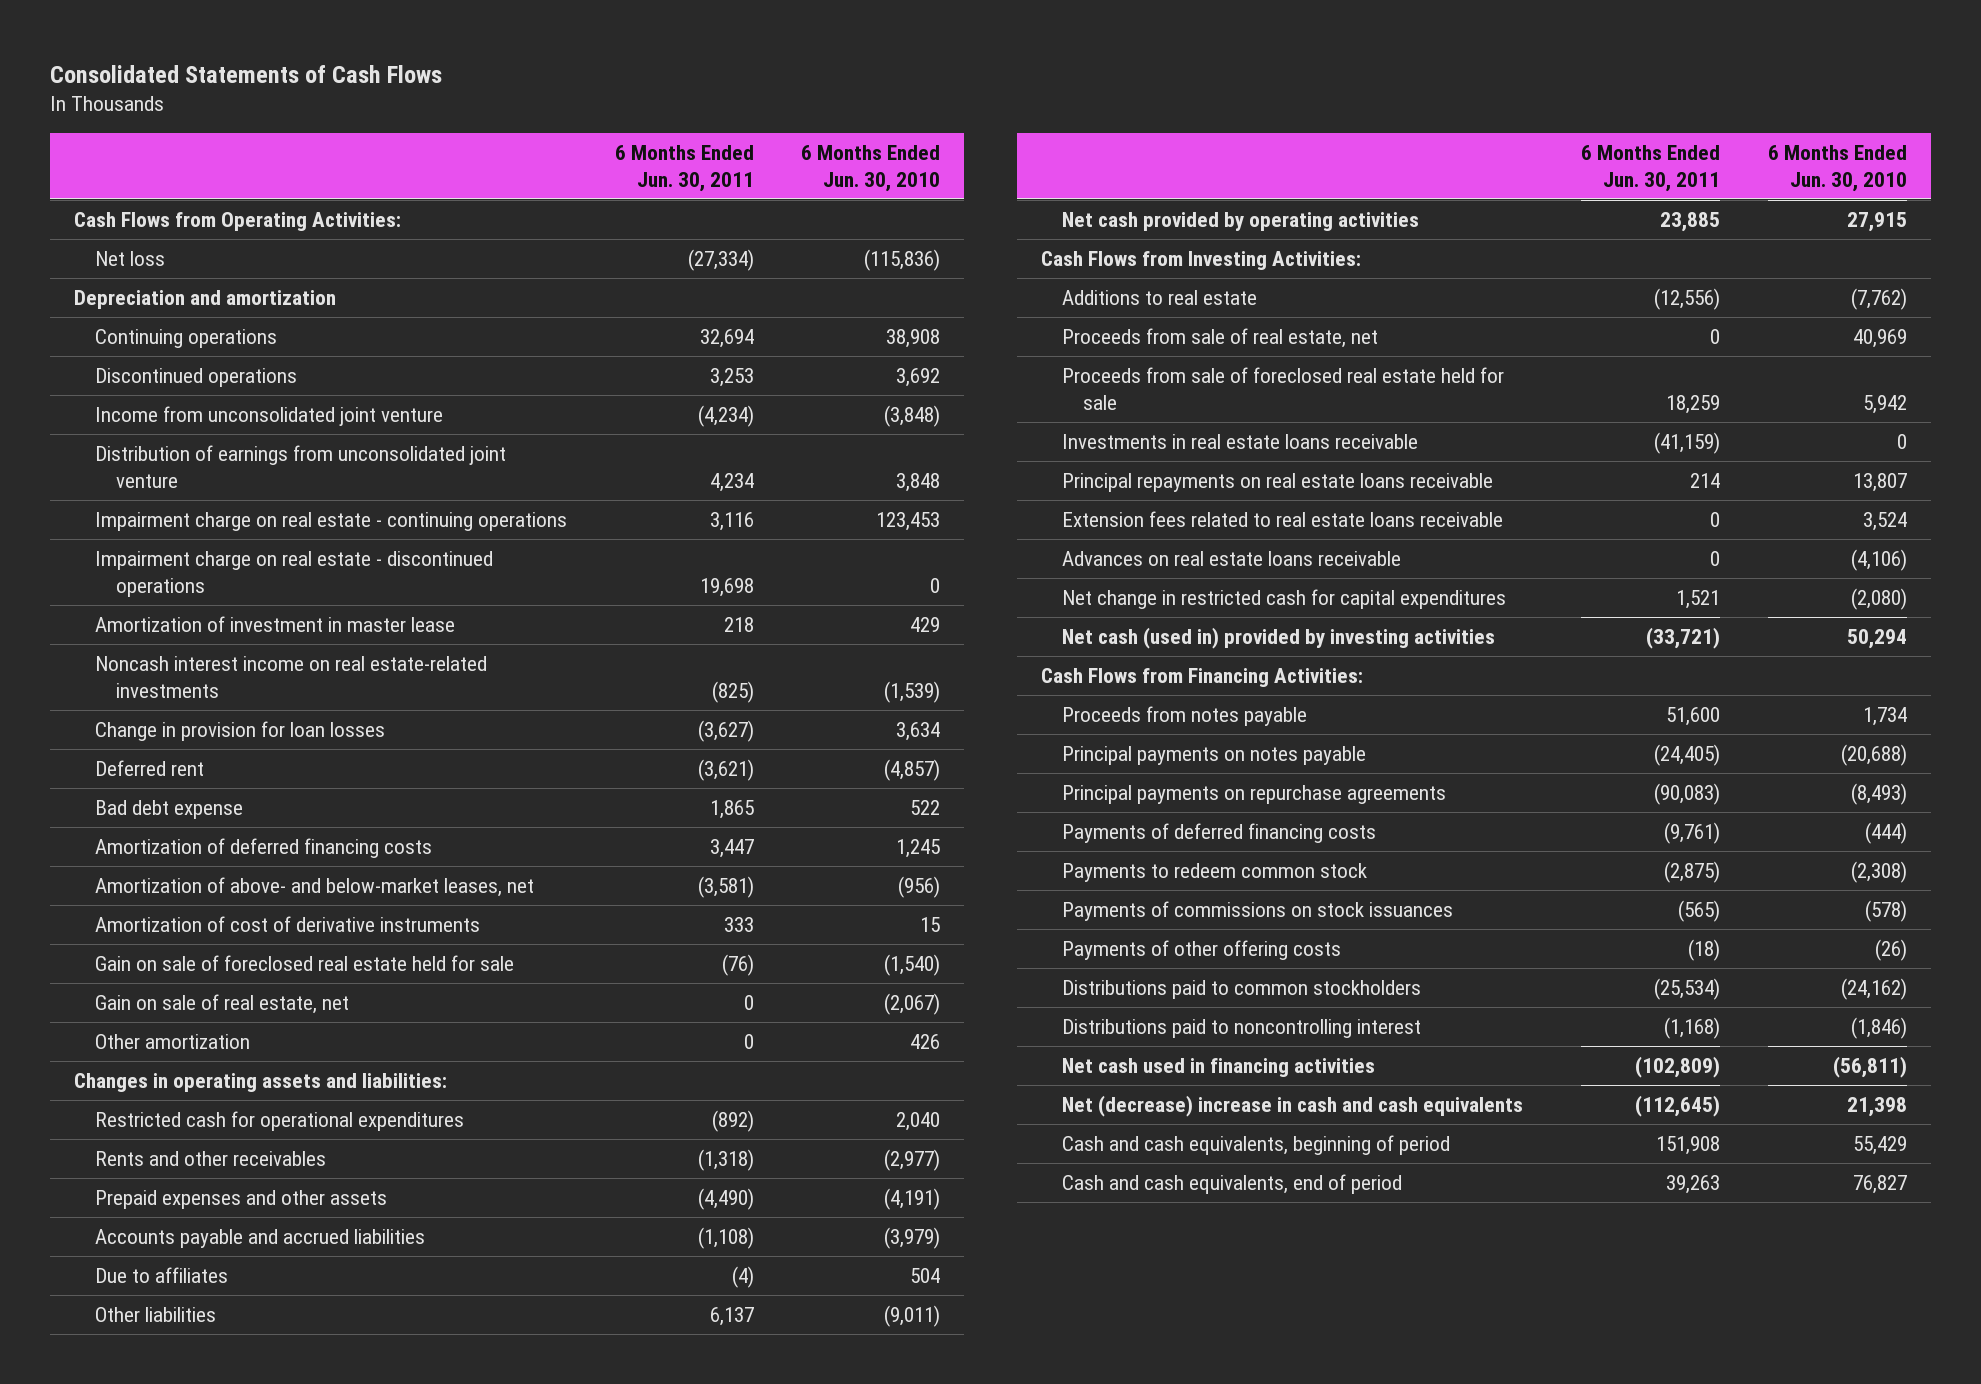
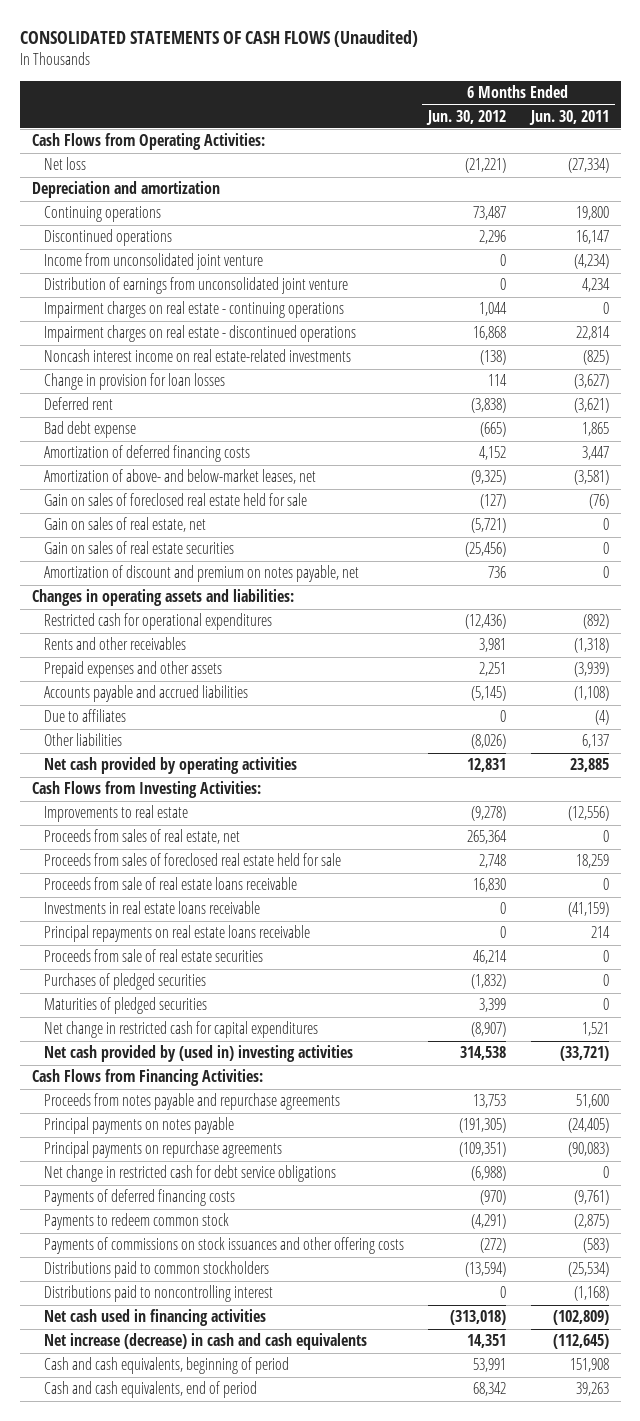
[50,65,443,84] Consolidated Statements of Cash Flows -> [19,29,418,47] CONSOLIDATED STATEMENTS OF CASH FLOWS (Unaudited)
[801,144,941,192] 6 Months Ended Jun. 30, 2010 -> none
none -> [426,109,507,125] Jun. 30, 2012
[699,329,754,349] 32,694 -> [575,206,609,221] 19,800
[709,368,754,388] 3,253 -> [575,230,609,245] 16,147
[94,616,455,633] Amortization of investment in master lease -> none
[94,512,567,532] Impairment charge on real estate - continuing operations -> [44,301,345,319] Impairment charges on real estate - continuing operations
[709,512,754,532] 3,116 -> [602,302,609,315] 0
[94,551,493,598] Impairment charge on real estate - discontinued operations -> [44,325,357,343] Impairment charges on real estate - discontinued operations
[699,578,754,598] 19,698 -> [575,326,610,341] 22,814
[94,916,480,933] Amortization of cost of derivative instruments -> none
[94,1034,250,1050] Other amortization -> none
[94,955,514,972] Gain on sale of foreclosed real estate held for sale -> [44,493,308,507] Gain on sales of foreclosed real estate held for sale
[94,994,349,1015] Gain on sale of real estate, net -> [44,517,207,533] Gain on sales of real estate, net
none -> [44,541,235,555] Gain on sales of real estate securities
none -> [44,565,360,583] Amortization of discount and premium on notes payable, net
[697,1188,754,1211] (4,490) -> [573,662,609,678] (3,939)
[1061,290,1257,306] Additions to real estate -> [44,805,189,823] Improvements to real estate
[1061,328,1378,349] Proceeds from sale of real estate, net -> [44,829,241,845] Proceeds from sales of real estate, net
[1061,367,1504,411] Proceeds from sale of foreclosed real estate held for sale -> [44,853,342,867] Proceeds from sales of foreclosed real estate held for sale
none -> [44,877,298,891] Proceeds from sale of real estate loans receivable
[1061,511,1503,528] Extension fees related to real estate loans receivable -> none
[1061,551,1401,567] Advances on real estate loans receivable -> none
none -> [44,949,264,963] Proceeds from sale of real estate securities
none -> [44,973,207,991] Purchases of pledged securities
none -> [44,997,208,1015] Maturities of pledged securities
[1061,627,1495,650] Net cash (used in) provided by investing activities -> [44,1045,354,1063] Net cash provided by (used in) investing activities
[1061,706,1307,727] Proceeds from notes payable -> [44,1093,341,1111] Proceeds from notes payable and repurchase agreements
none -> [44,1165,337,1183] Net change in restricted cash for debt service obligations
[1061,940,1341,961] Payments of other offering costs -> none
[1061,901,1453,922] Payments of commissions on stock issuances -> [44,1237,405,1255] Payments of commissions on stock issuances and other offering costs
[1678,900,1721,923] (565) -> [582,1238,609,1254] (583)
[1061,1095,1523,1118] Net (decrease) increase in cash and cash equivalents -> [44,1333,368,1351] Net increase (decrease) in cash and cash equivalents

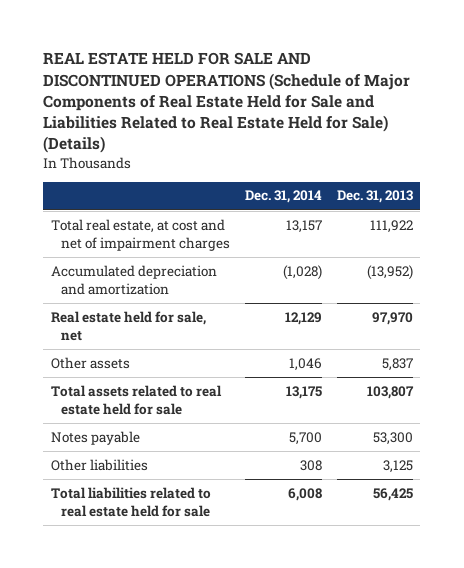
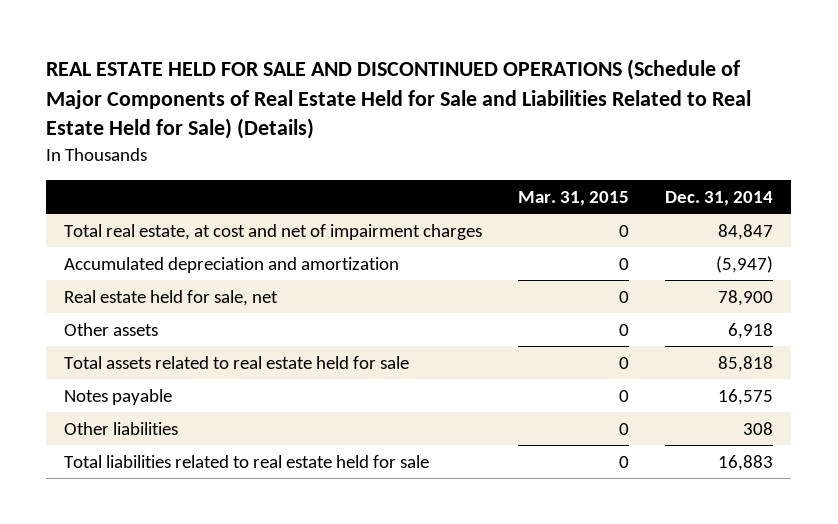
[336,190,413,204] Dec. 31, 2013 -> none
none -> [518,190,630,206] Mar. 31, 2015
[285,219,322,233] 13,157 -> [718,223,774,240] 84,847
[282,264,322,280] (1,028) -> [716,255,774,273] (5,947)
[284,311,322,325] 12,129 -> [718,289,774,306] 78,900
[288,357,322,371] 1,046 -> [728,322,774,339] 6,918
[285,385,322,399] 13,175 -> [718,355,774,372] 85,818
[288,431,322,445] 5,700 -> [718,388,774,405] 16,575
[287,487,322,501] 6,008 -> [718,454,774,471] 16,883

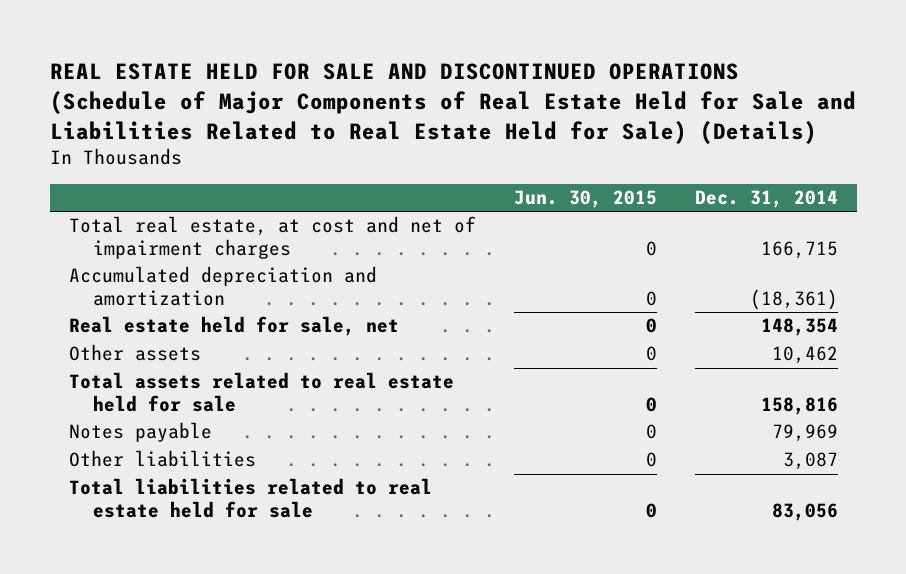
[518,190,630,206] Mar. 31, 2015 -> none
none -> [513,189,657,208] Jun. 30, 2015
[718,223,774,240] 84,847 -> [760,240,838,259] 166,715
[716,255,774,273] (5,947) -> [749,288,838,310] (18,361)
[718,289,774,306] 78,900 -> [760,318,838,337] 148,354
[728,322,774,339] 6,918 -> [771,346,838,365] 10,462
[718,355,774,372] 85,818 -> [760,396,838,415] 158,816
[718,388,774,405] 16,575 -> [771,424,838,443] 79,969
[743,421,774,435] 308 -> [782,452,838,471] 3,087
[718,454,774,471] 16,883 -> [771,502,838,521] 83,056

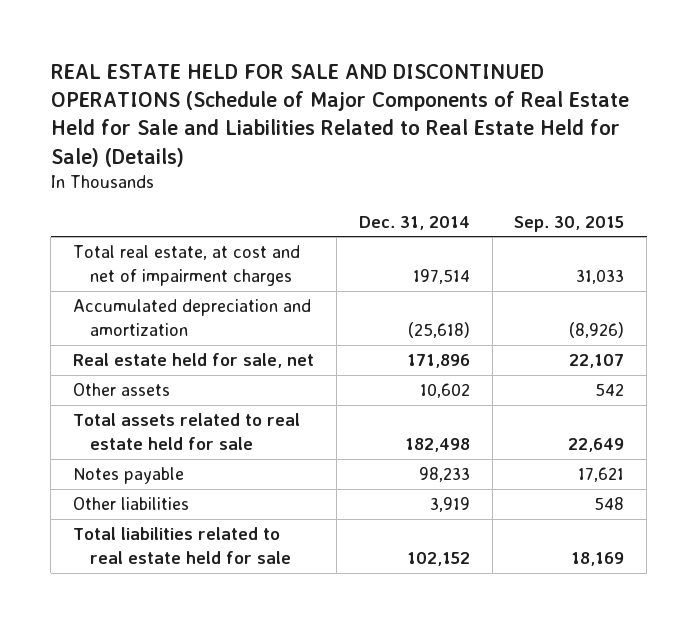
[513,189,657,208] Jun. 30, 2015 -> none
none -> [514,215,625,232] Sep. 30, 2015
[760,240,838,259] 166,715 -> [412,268,470,284] 197,514
[749,288,838,310] (18,361) -> [407,321,470,338] (25,618)
[760,318,838,337] 148,354 -> [406,354,470,369] 171,896
[771,346,838,365] 10,462 -> [419,383,470,399] 10,602
[760,396,838,415] 158,816 -> [404,437,470,452] 182,498
[771,424,838,443] 79,969 -> [418,467,470,483] 98,233
[782,452,838,471] 3,087 -> [429,497,470,513] 3,919
[771,502,838,521] 83,056 -> [406,551,470,566] 102,152

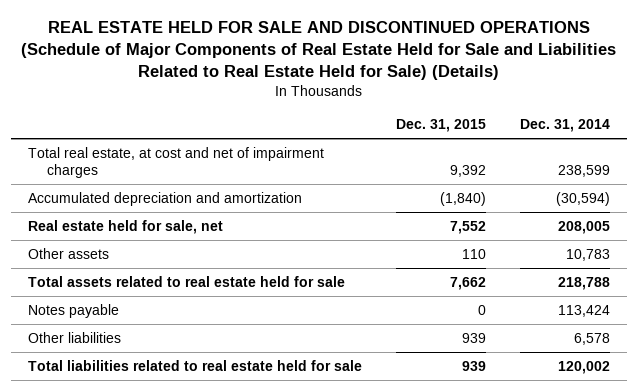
[514,215,625,232] Sep. 30, 2015 -> none
none -> [396,119,487,133] Dec. 31, 2015
[412,268,470,284] 197,514 -> [558,165,611,178] 238,599
[407,321,470,338] (25,618) -> [556,191,611,206] (30,594)
[406,354,470,369] 171,896 -> [558,220,611,234] 208,005
[419,383,470,399] 10,602 -> [566,248,611,261] 10,783
[404,437,470,452] 182,498 -> [558,276,611,290] 218,788
[418,467,470,483] 98,233 -> [558,304,611,317] 113,424
[429,497,470,513] 3,919 -> [574,332,611,345] 6,578
[406,551,470,566] 102,152 -> [558,360,611,374] 120,002

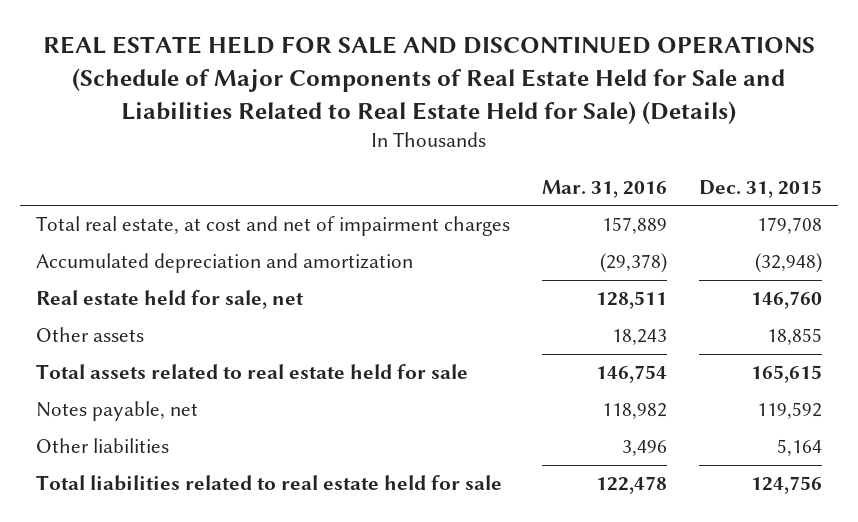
[520,119,611,133] Dec. 31, 2014 -> none
none -> [541,179,667,198] Mar. 31, 2016
[450,165,487,178] 9,392 -> [757,217,823,235] 179,708
[440,191,487,206] (1,840) -> [755,253,823,274] (32,948)
[450,220,487,234] 7,552 -> [751,291,823,310] 146,760
[462,248,487,259] 110 -> [767,328,823,346] 18,855
[450,276,487,290] 7,662 -> [751,365,823,384] 165,615
[28,303,120,318] Notes payable -> [35,401,198,422] Notes payable, net
[478,304,487,315] 0 -> [757,402,823,420] 119,592
[462,332,487,343] 939 -> [777,439,823,457] 5,164
[462,360,487,371] 939 -> [751,476,823,495] 124,756

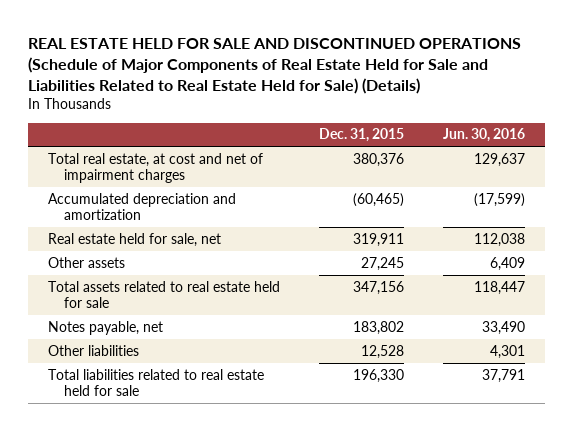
[541,179,667,198] Mar. 31, 2016 -> none
none -> [443,128,526,143] Jun. 30, 2016
[757,217,823,235] 179,708 -> [352,152,404,167] 380,376
[755,253,823,274] (32,948) -> [352,192,404,207] (60,465)
[751,291,823,310] 146,760 -> [352,232,404,247] 319,911
[767,328,823,346] 18,855 -> [360,256,404,271] 27,245
[751,365,823,384] 165,615 -> [352,280,404,295] 347,156
[757,402,823,420] 119,592 -> [352,320,404,335] 183,802
[777,439,823,457] 5,164 -> [360,344,404,359] 12,528
[751,476,823,495] 124,756 -> [352,368,404,383] 196,330

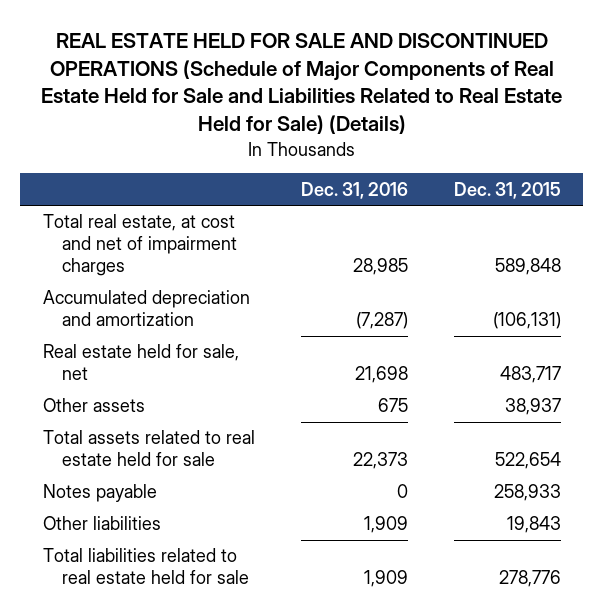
[443,128,526,143] Jun. 30, 2016 -> none
none -> [300,181,408,199] Dec. 31, 2016
[352,152,404,167] 380,376 -> [494,258,561,276] 589,848
[352,192,404,207] (60,465) -> [492,312,561,330] (106,131)
[352,232,404,247] 319,911 -> [499,366,561,384] 483,717
[360,256,404,271] 27,245 -> [504,398,561,416] 38,937
[352,280,404,295] 347,156 -> [494,452,561,470] 522,654
[47,320,163,335] Notes payable, net -> [42,484,157,503] Notes payable
[352,320,404,335] 183,802 -> [493,484,561,502] 258,933
[360,344,404,359] 12,528 -> [506,516,561,534] 19,843
[352,368,404,383] 196,330 -> [498,570,561,588] 278,776

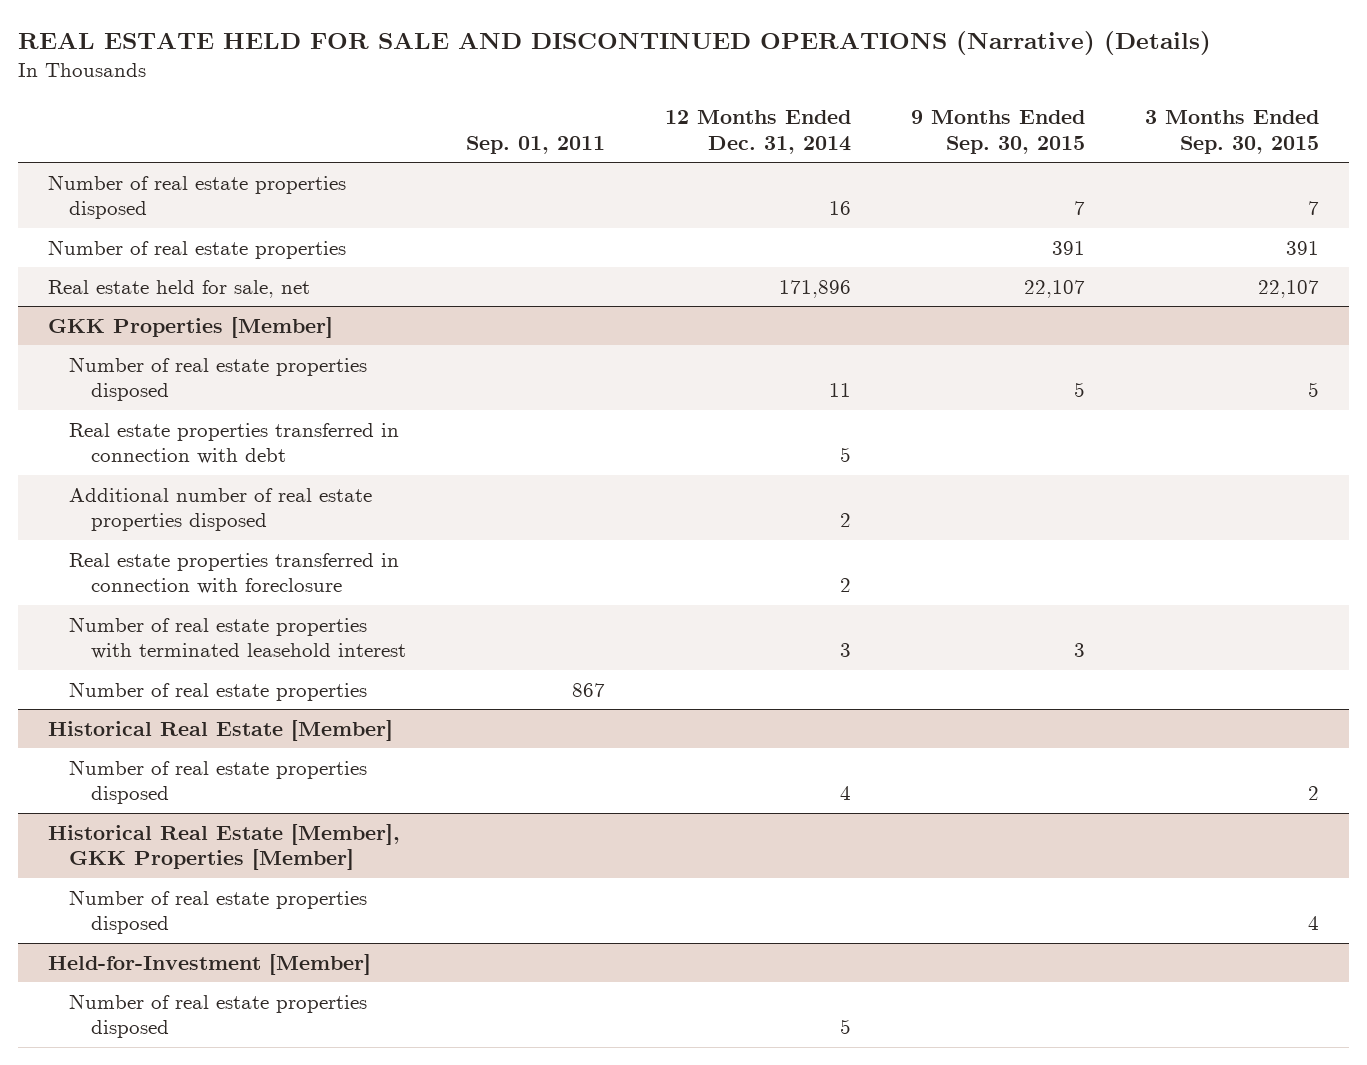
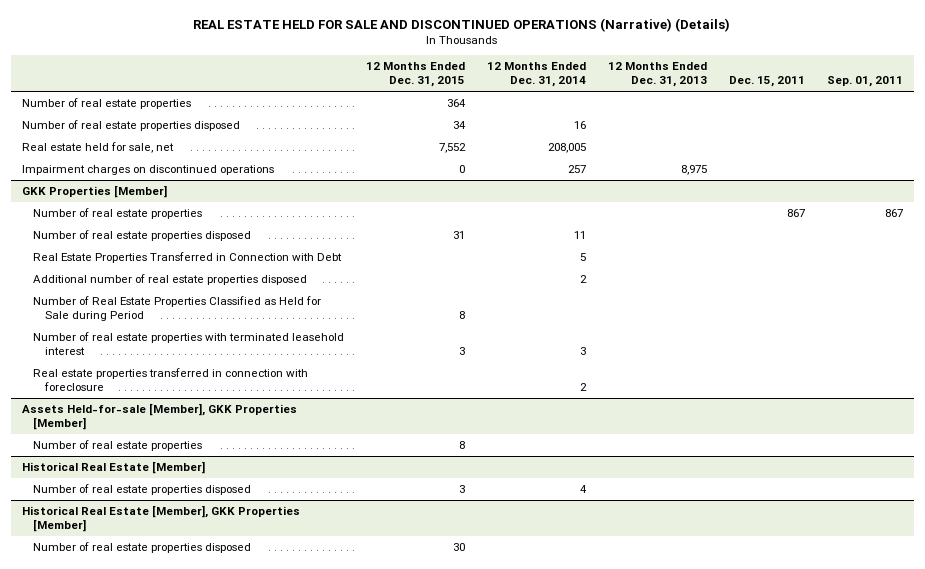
[911,110,1086,154] 9 Months Ended Sep. 30, 2015 -> none
[1145,110,1320,154] 3 Months Ended Sep. 30, 2015 -> none
none -> [366,62,466,88] 12 Months Ended Dec. 31, 2015
none -> [607,62,707,88] 12 Months Ended Dec. 31, 2013
none -> [728,76,805,88] Dec. 15, 2011
[47,174,346,220] Number of real estate properties disposed -> [21,119,240,131] Number of real estate properties disposed
[779,279,852,298] 171,896 -> [548,142,587,153] 208,005
none -> [21,164,274,175] Impairment charges on discontinued operations
[69,681,368,701] Number of real estate properties -> [33,207,203,219] Number of real estate properties
[69,422,400,465] Real estate properties transferred in connection with debt -> [33,251,343,263] Real Estate Properties Transferred in Connection with Debt
none -> [33,295,322,321] Number of Real Estate Properties Classified as Held for Sale during Period
[69,552,400,595] Real estate properties transferred in connection with foreclosure -> [33,367,309,391] Real estate properties transferred in connection with foreclosure
none -> [21,402,297,430] Assets Held-for-sale [Member], GKK Properties [Member]
none -> [33,439,203,451] Number of real estate properties
[47,953,371,975] Held-for-Investment [Member] -> none
[69,993,368,1039] Number of real estate properties disposed -> none

